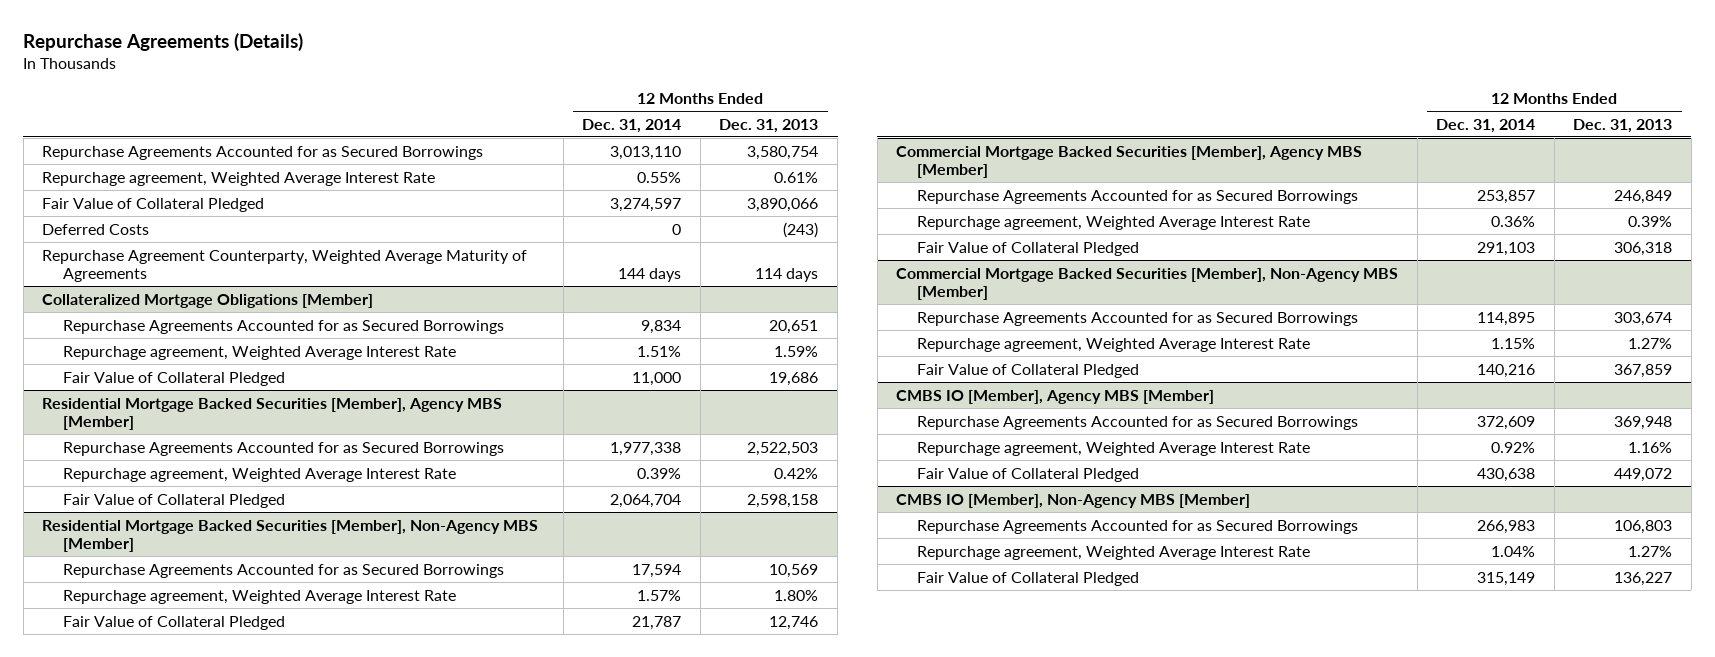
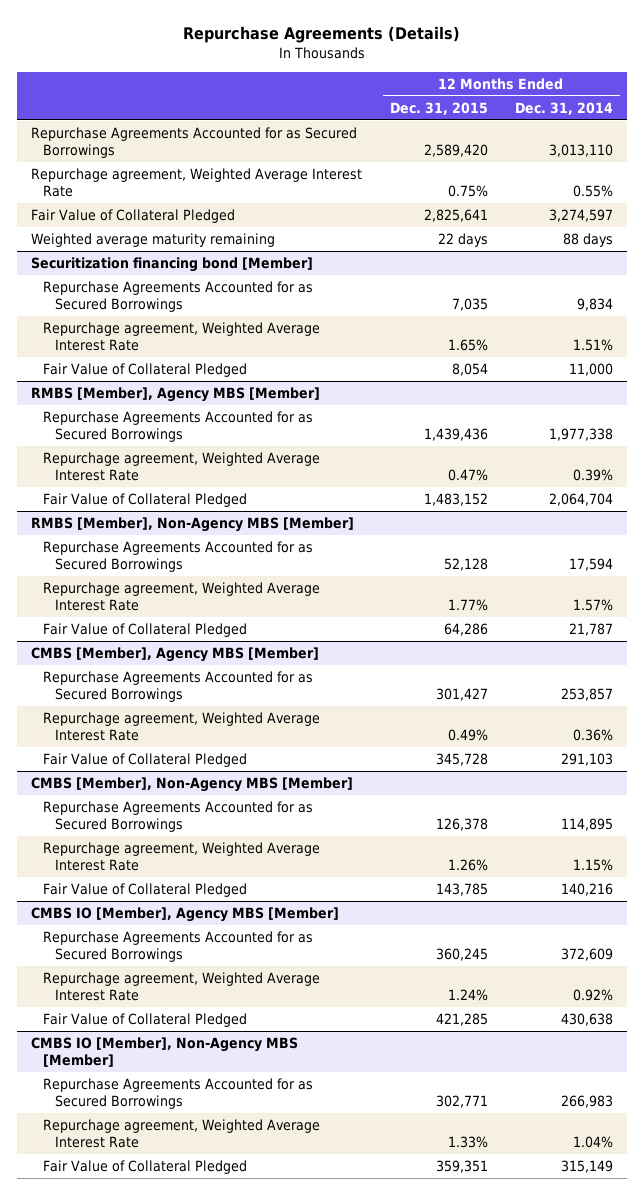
[719,118,819,133] Dec. 31, 2013 -> none
none -> [389,101,488,115] Dec. 31, 2015
[42,223,150,235] Deferred Costs -> none
[42,249,528,283] Repurchase Agreement Counterparty, Weighted Average Maturity of Agreements -> [31,233,276,248] Weighted average maturity remaining
[618,268,682,283] 144 days -> [562,233,613,248] 88 days
[42,293,374,308] Collateralized Mortgage Obligations [Member] -> [31,257,314,273] Securitization financing bond [Member]
[42,397,503,431] Residential Mortgage Backed Securities [Member], Agency MBS [Member] -> none
none -> [31,387,321,403] RMBS [Member], Agency MBS [Member]
[42,519,539,553] Residential Mortgage Backed Securities [Member], Non-Agency MBS [Member] -> none
none -> [31,517,355,533] RMBS [Member], Non-Agency MBS [Member]
[896,145,1363,179] Commercial Mortgage Backed Securities [Member], Agency MBS [Member] -> none
none -> [31,647,320,663] CMBS [Member], Agency MBS [Member]
[896,267,1399,301] Commercial Mortgage Backed Securities [Member], Non-Agency MBS [Member] -> none
none -> [31,777,354,793] CMBS [Member], Non-Agency MBS [Member]

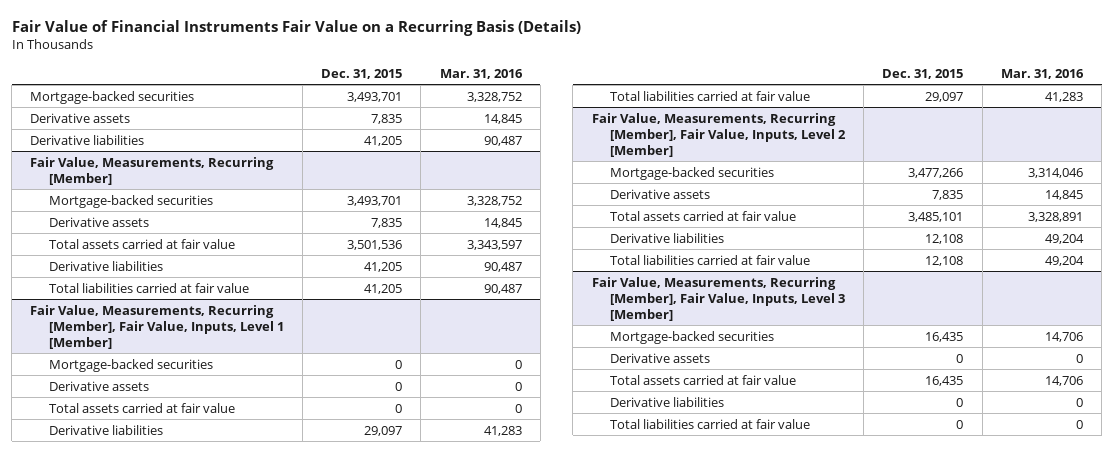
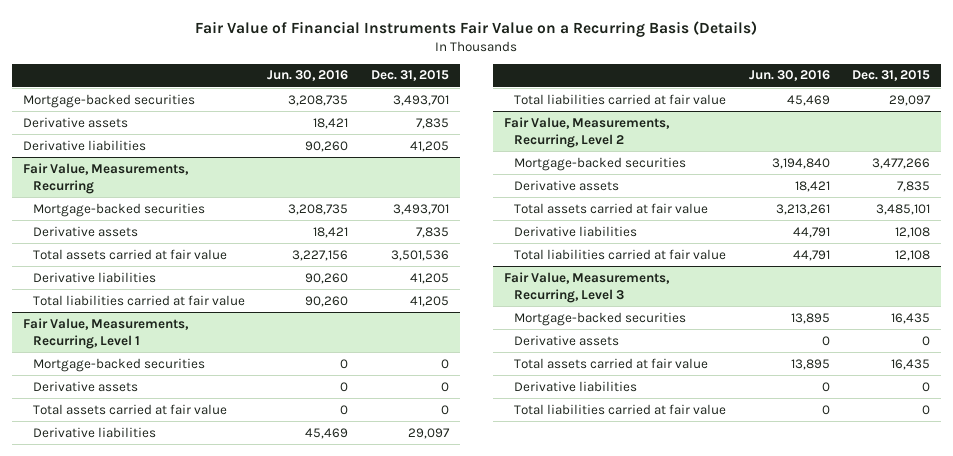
[439,68,523,79] Mar. 31, 2016 -> none
none -> [267,70,349,82] Jun. 30, 2016
[30,156,275,185] Fair Value, Measurements, Recurring [Member] -> [22,162,189,194] Fair Value, Measurements, Recurring
[30,304,284,349] Fair Value, Measurements, Recurring [Member], Fair Value, Inputs, Level 1 [Member] -> [22,317,189,349] Fair Value, Measurements, Recurring, Level 1
[591,112,846,157] Fair Value, Measurements, Recurring [Member], Fair Value, Inputs, Level 2 [Member] -> [504,116,671,148] Fair Value, Measurements, Recurring, Level 2
[591,276,845,321] Fair Value, Measurements, Recurring [Member], Fair Value, Inputs, Level 3 [Member] -> [504,271,671,303] Fair Value, Measurements, Recurring, Level 3

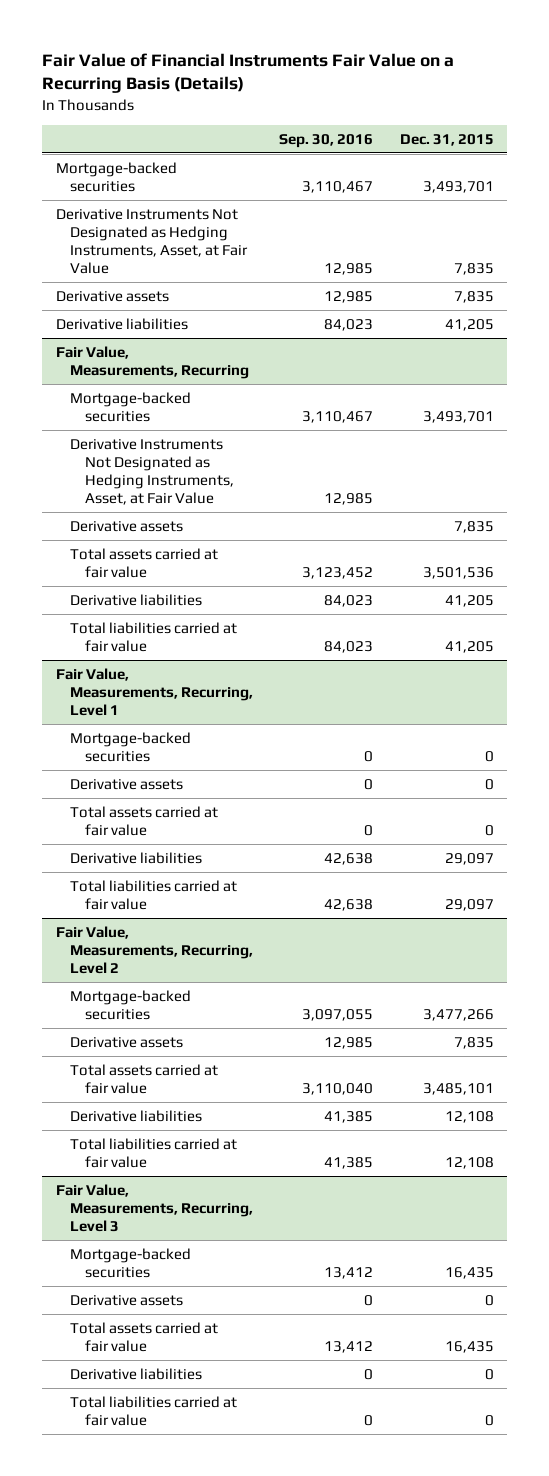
[267,70,349,82] Jun. 30, 2016 -> none
none -> [279,133,374,148] Sep. 30, 2016
none -> [55,208,249,274] Derivative Instruments Not Designated as Hedging Instruments, Asset, at Fair Value
none -> [70,438,234,505] Derivative Instruments Not Designated as Hedging Instruments, Asset, at Fair Value

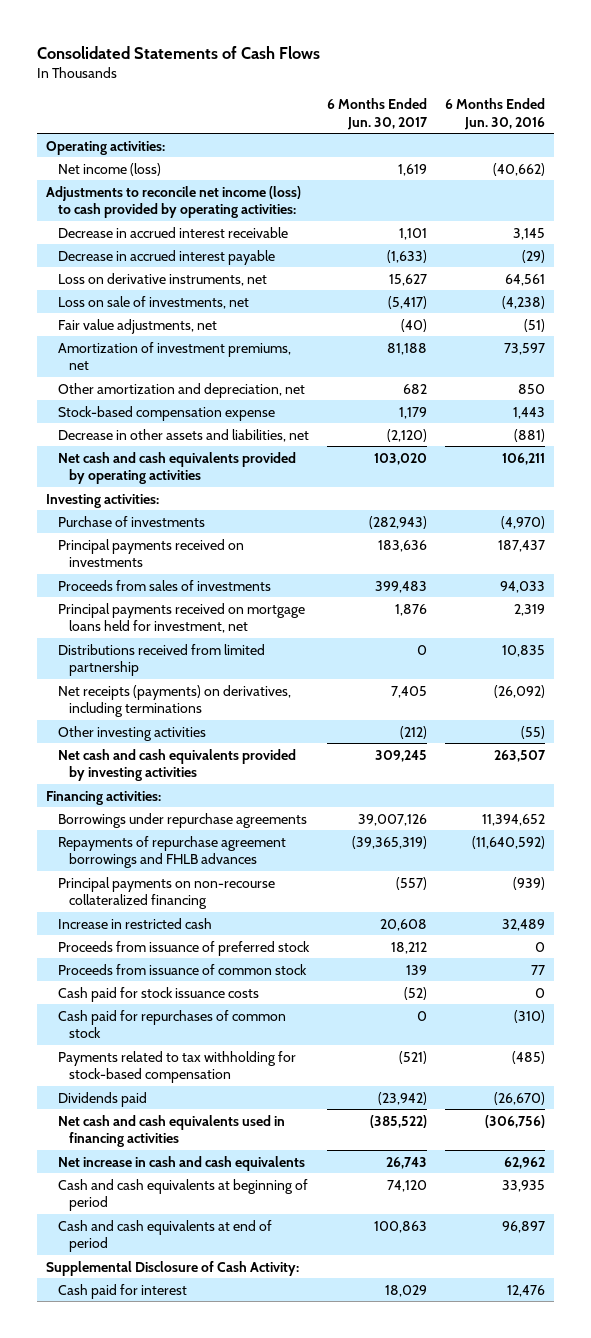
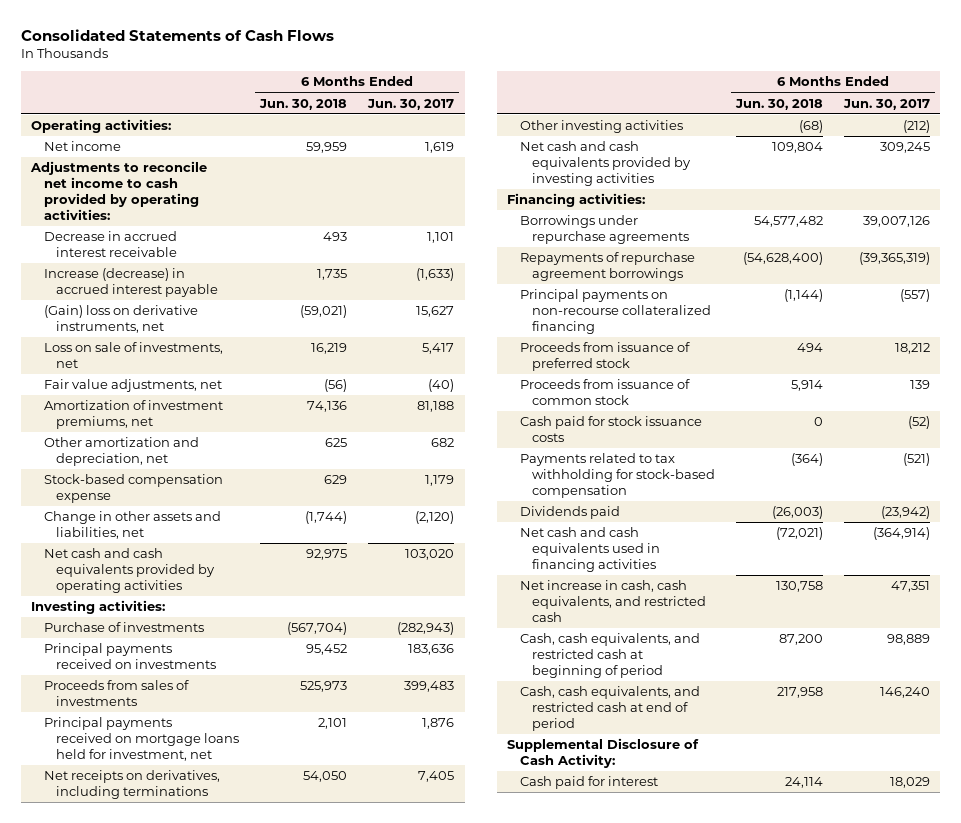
[444,97,545,130] 6 Months Ended Jun. 30, 2016 -> none
none -> [259,98,348,110] Jun. 30, 2018
[57,162,161,176] Net income (loss) -> [43,141,121,152] Net income
[45,185,301,219] Adjustments to reconcile net income (loss) to cash provided by operating activities: -> [30,161,208,221] Adjustments to reconcile net income to cash provided by operating activities:
[57,249,275,265] Decrease in accrued interest payable -> [43,268,219,298] Increase (decrease) in accrued interest payable
[57,272,267,286] Loss on derivative instruments, net -> [43,305,198,334] (Gain) loss on derivative instruments, net
[387,295,427,309] (5,417) -> [422,343,455,355] 5,417
[57,428,309,442] Decrease in other assets and liabilities, net -> [43,511,221,540] Change in other assets and liabilities, net
[57,643,265,677] Distributions received from limited partnership -> none
[57,684,291,718] Net receipts (payments) on derivatives, including terminations -> [43,770,220,800] Net receipts on derivatives, including terminations
[57,835,286,869] Repayments of repurchase agreement borrowings and FHLB advances -> [519,252,695,282] Repayments of repurchase agreement borrowings
[57,917,212,929] Increase in restricted cash -> none
[57,1009,286,1039] Cash paid for repurchases of common stock -> none
[369,1114,427,1128] (385,522) -> [872,527,930,541] (364,914)
[57,1155,305,1171] Net increase in cash and cash equivalents -> [519,580,706,623] Net increase in cash, cash equivalents, and restricted cash
[385,1156,427,1169] 26,743 -> [890,581,930,593] 47,351
[57,1178,308,1212] Cash and cash equivalents at beginning of period -> [519,633,700,679] Cash, cash equivalents, and restricted cash at beginning of period
[386,1179,427,1192] 74,120 -> [886,634,930,646] 98,889
[57,1219,272,1253] Cash and cash equivalents at end of period -> [519,686,700,732] Cash, cash equivalents, and restricted cash at end of period
[373,1220,427,1233] 100,863 -> [879,687,930,699] 146,240

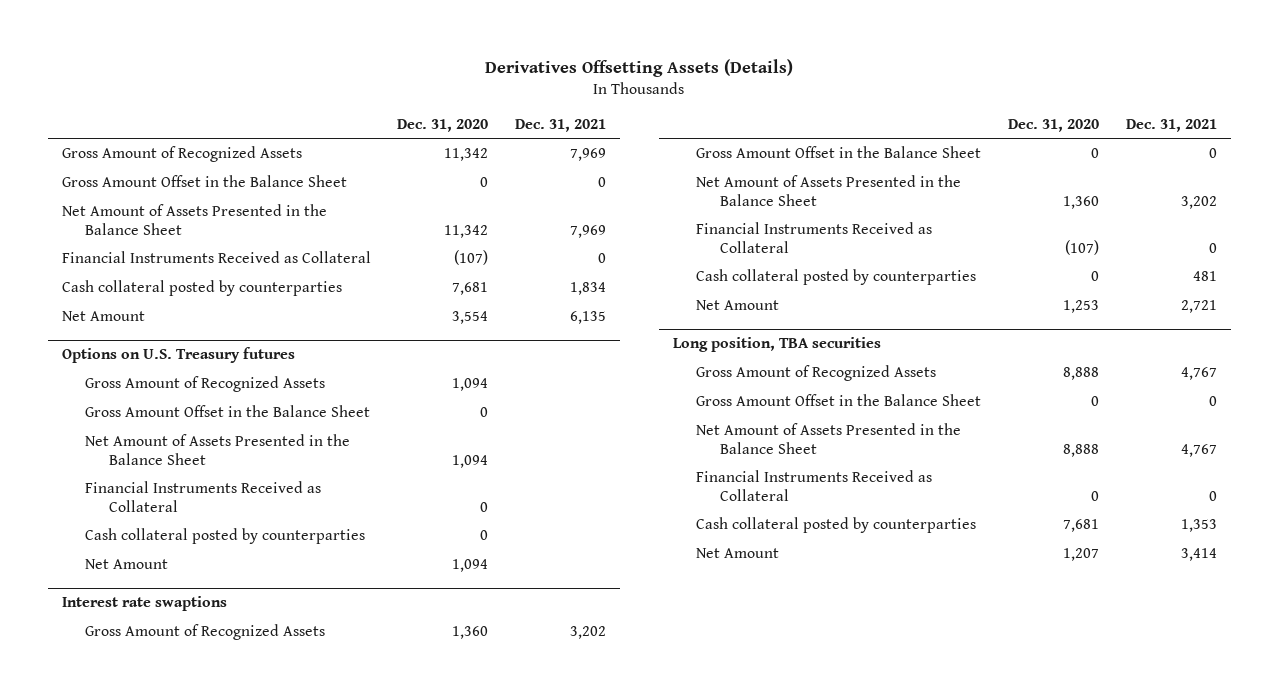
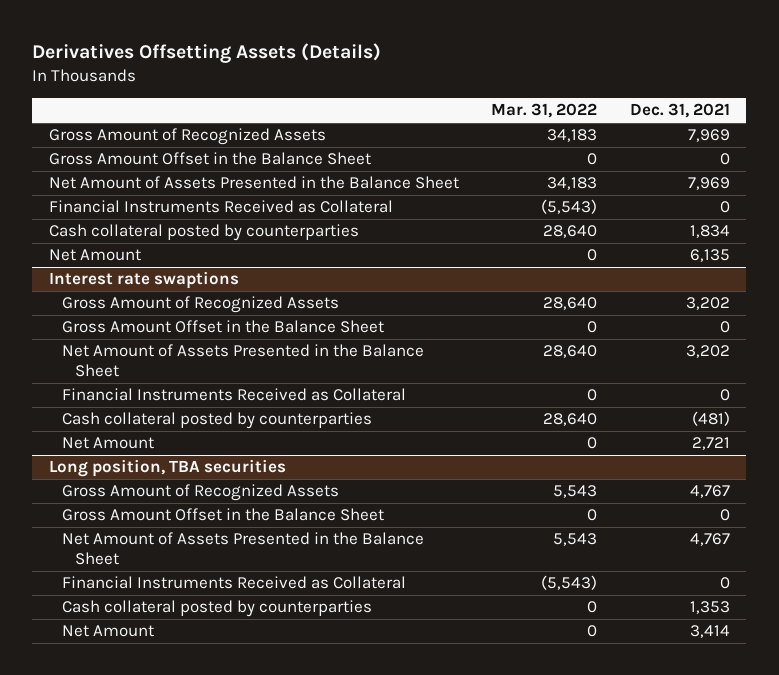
[397,118,489,132] Dec. 31, 2020 -> none
none -> [491,103,598,119] Mar. 31, 2022
[61,347,295,364] Options on U.S. Treasury futures -> none
[85,376,326,393] Gross Amount of Recognized Assets -> none
[85,405,371,418] Gross Amount Offset in the Balance Sheet -> none
[85,434,351,465] Net Amount of Assets Presented in the Balance Sheet -> none
[85,481,322,512] Financial Instruments Received as Collateral -> none
[85,528,366,545] Cash collateral posted by counterparties -> none
[85,559,169,570] Net Amount -> none
[1193,271,1218,282] 481 -> [691,411,730,427] (481)

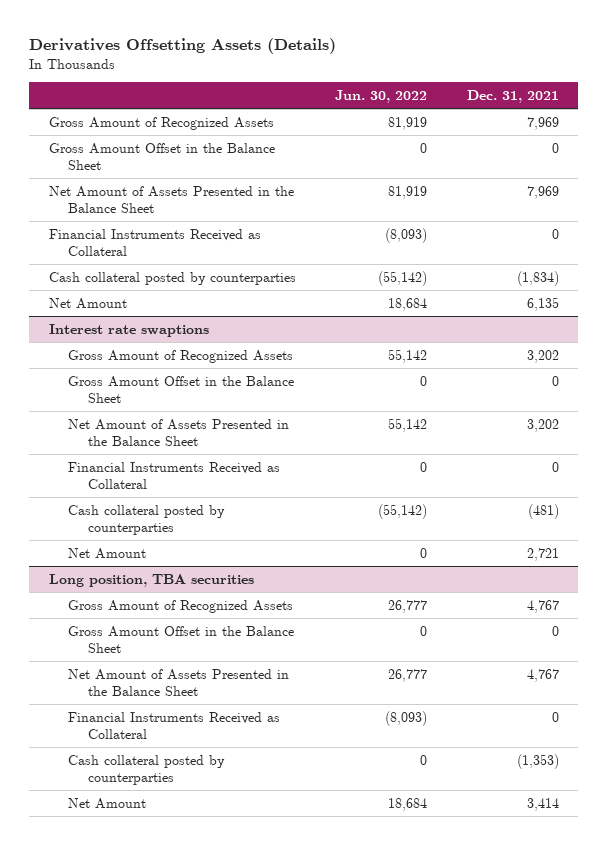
[491,103,598,119] Mar. 31, 2022 -> none
none -> [335,90,428,104] Jun. 30, 2022
[689,225,730,239] 1,834 -> [516,270,559,286] (1,834)
[689,601,730,615] 1,353 -> [516,753,559,769] (1,353)

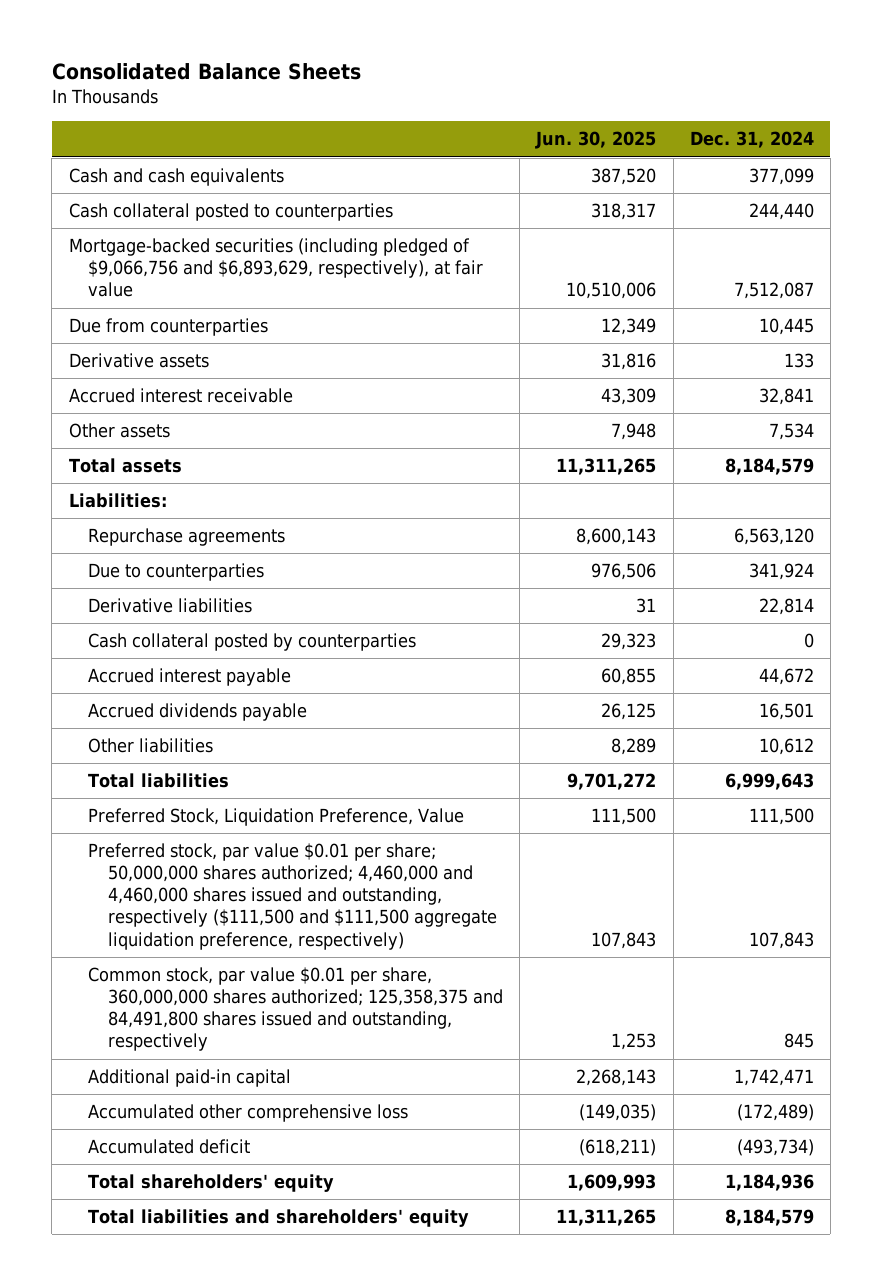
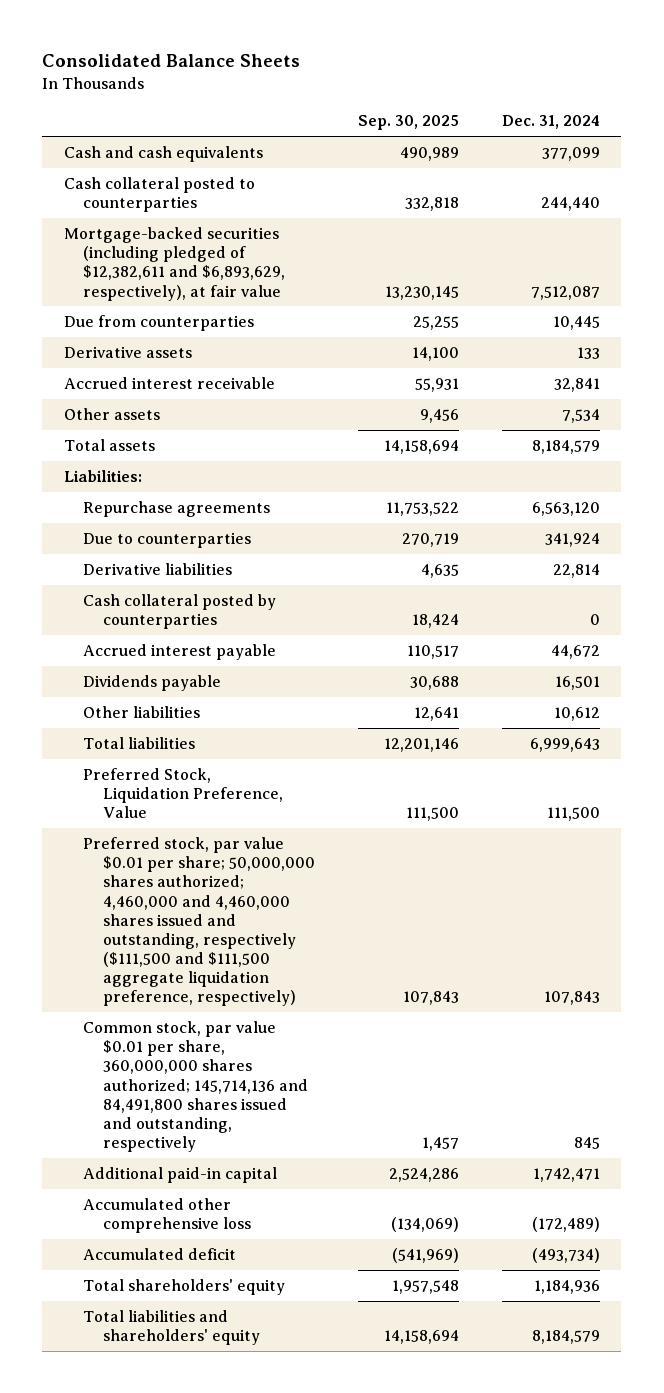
[535,131,657,150] Jun. 30, 2025 -> none
none -> [357,115,459,131] Sep. 30, 2025
[68,238,484,298] Mortgage-backed securities (including pledged of $9,066,756 and $6,893,629, respectively), at fair value -> [63,227,286,301] Mortgage-backed securities (including pledged of $12,382,611 and $6,893,629, respectively), at fair value
[88,703,308,722] Accrued dividends payable -> [83,675,222,692] Dividends payable
[88,967,504,1052] Common stock, par value $0.01 per share, 360,000,000 shares authorized; 125,358,375 and 84,491,800 shares issued and outstanding, respectively -> [83,1021,308,1152] Common stock, par value $0.01 per share, 360,000,000 shares authorized; 145,714,136 and 84,491,800 shares issued and outstanding, respectively

